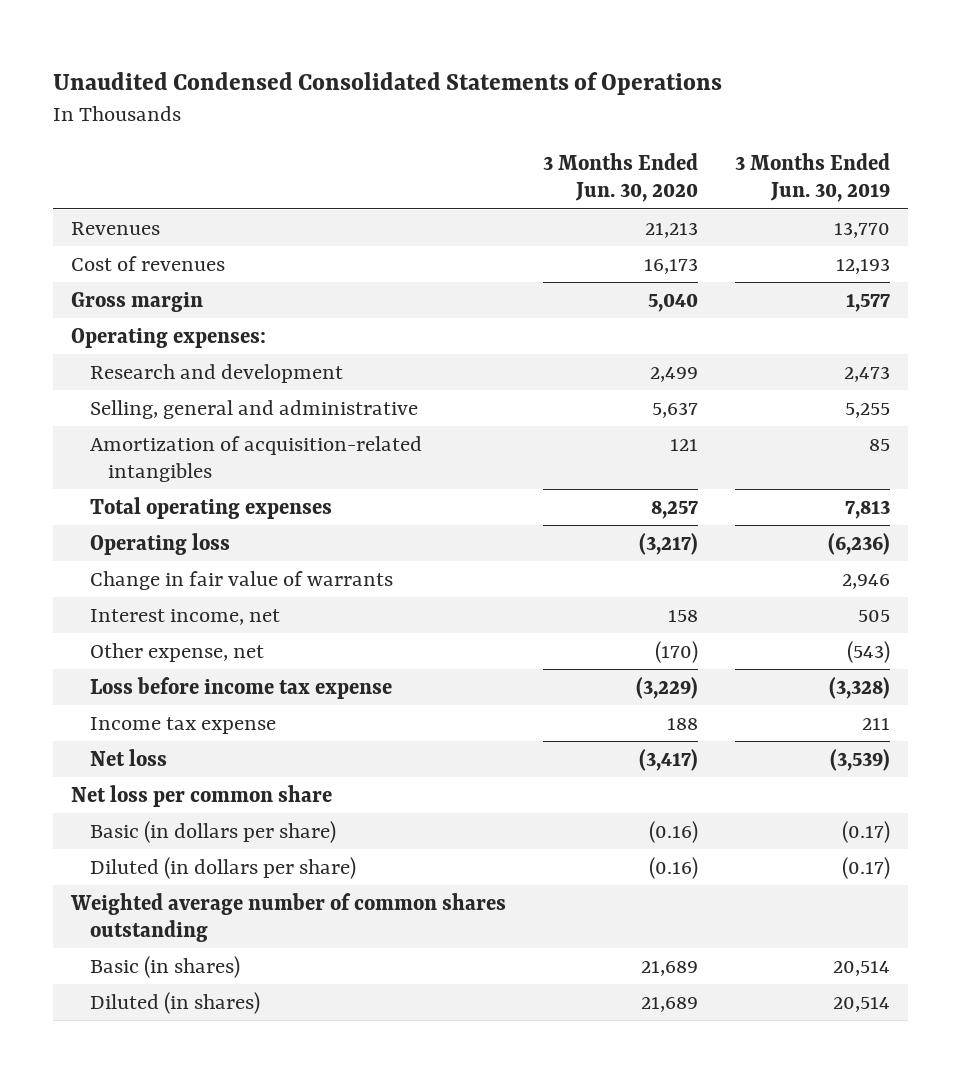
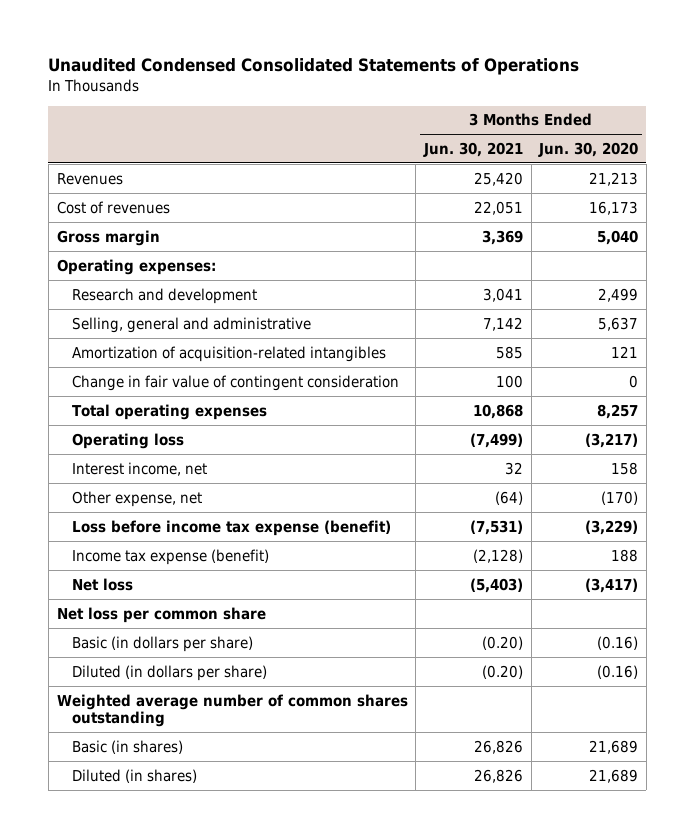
[734,152,890,203] 3 Months Ended Jun. 30, 2019 -> none
none -> [422,141,523,157] Jun. 30, 2021
none -> [72,374,400,391] Change in fair value of contingent consideration
[89,570,393,590] Change in fair value of warrants -> none
[89,676,392,699] Loss before income tax expense -> [72,519,392,536] Loss before income tax expense (benefit)
[89,716,276,734] Income tax expense -> [72,548,270,565] Income tax expense (benefit)

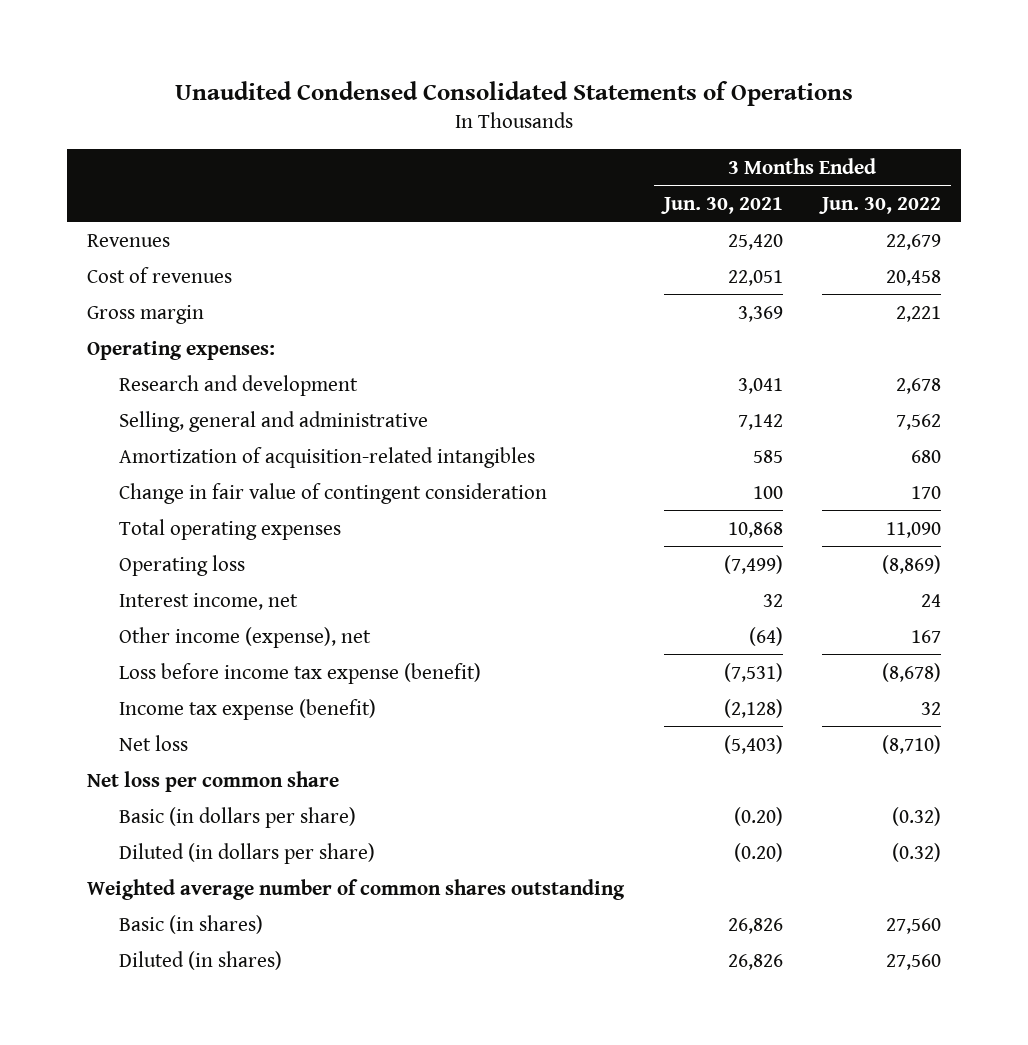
[538,141,639,157] Jun. 30, 2020 -> none
none -> [819,197,942,215] Jun. 30, 2022
[72,490,203,507] Other expense, net -> [119,626,372,648] Other income (expense), net

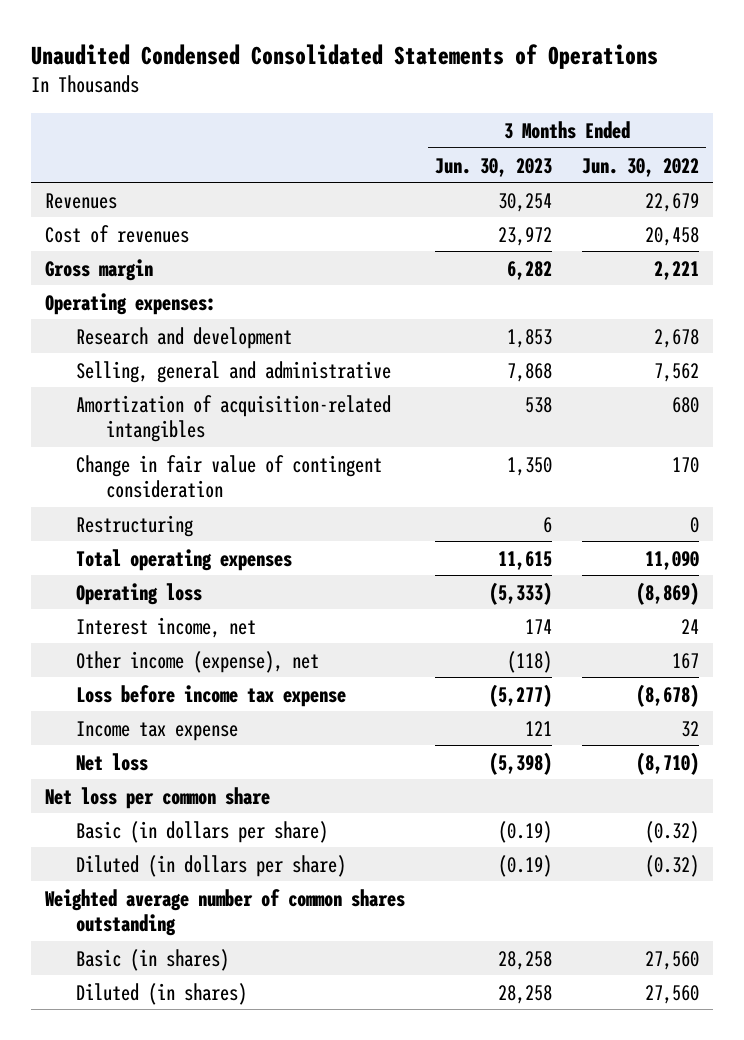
[660,197,783,215] Jun. 30, 2021 -> none
none -> [435,157,553,177] Jun. 30, 2023
none -> [75,514,193,537] Restructuring
[119,662,482,684] Loss before income tax expense (benefit) -> [75,684,346,707] Loss before income tax expense
[119,698,377,720] Income tax expense (benefit) -> [75,720,238,741] Income tax expense

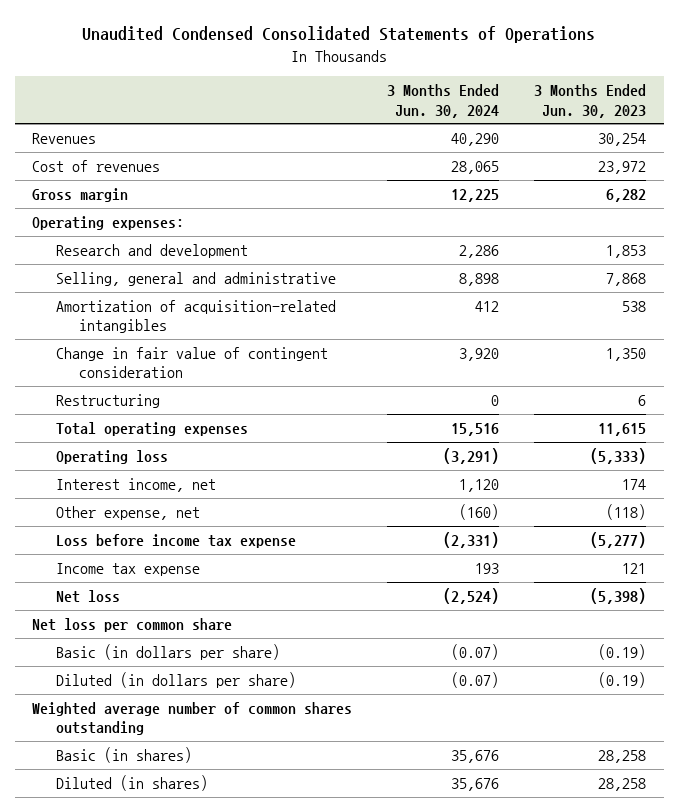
[581,157,699,177] Jun. 30, 2022 -> none
none -> [387,84,500,118] 3 Months Ended Jun. 30, 2024
[75,650,319,673] Other income (expense), net -> [55,506,200,521] Other expense, net

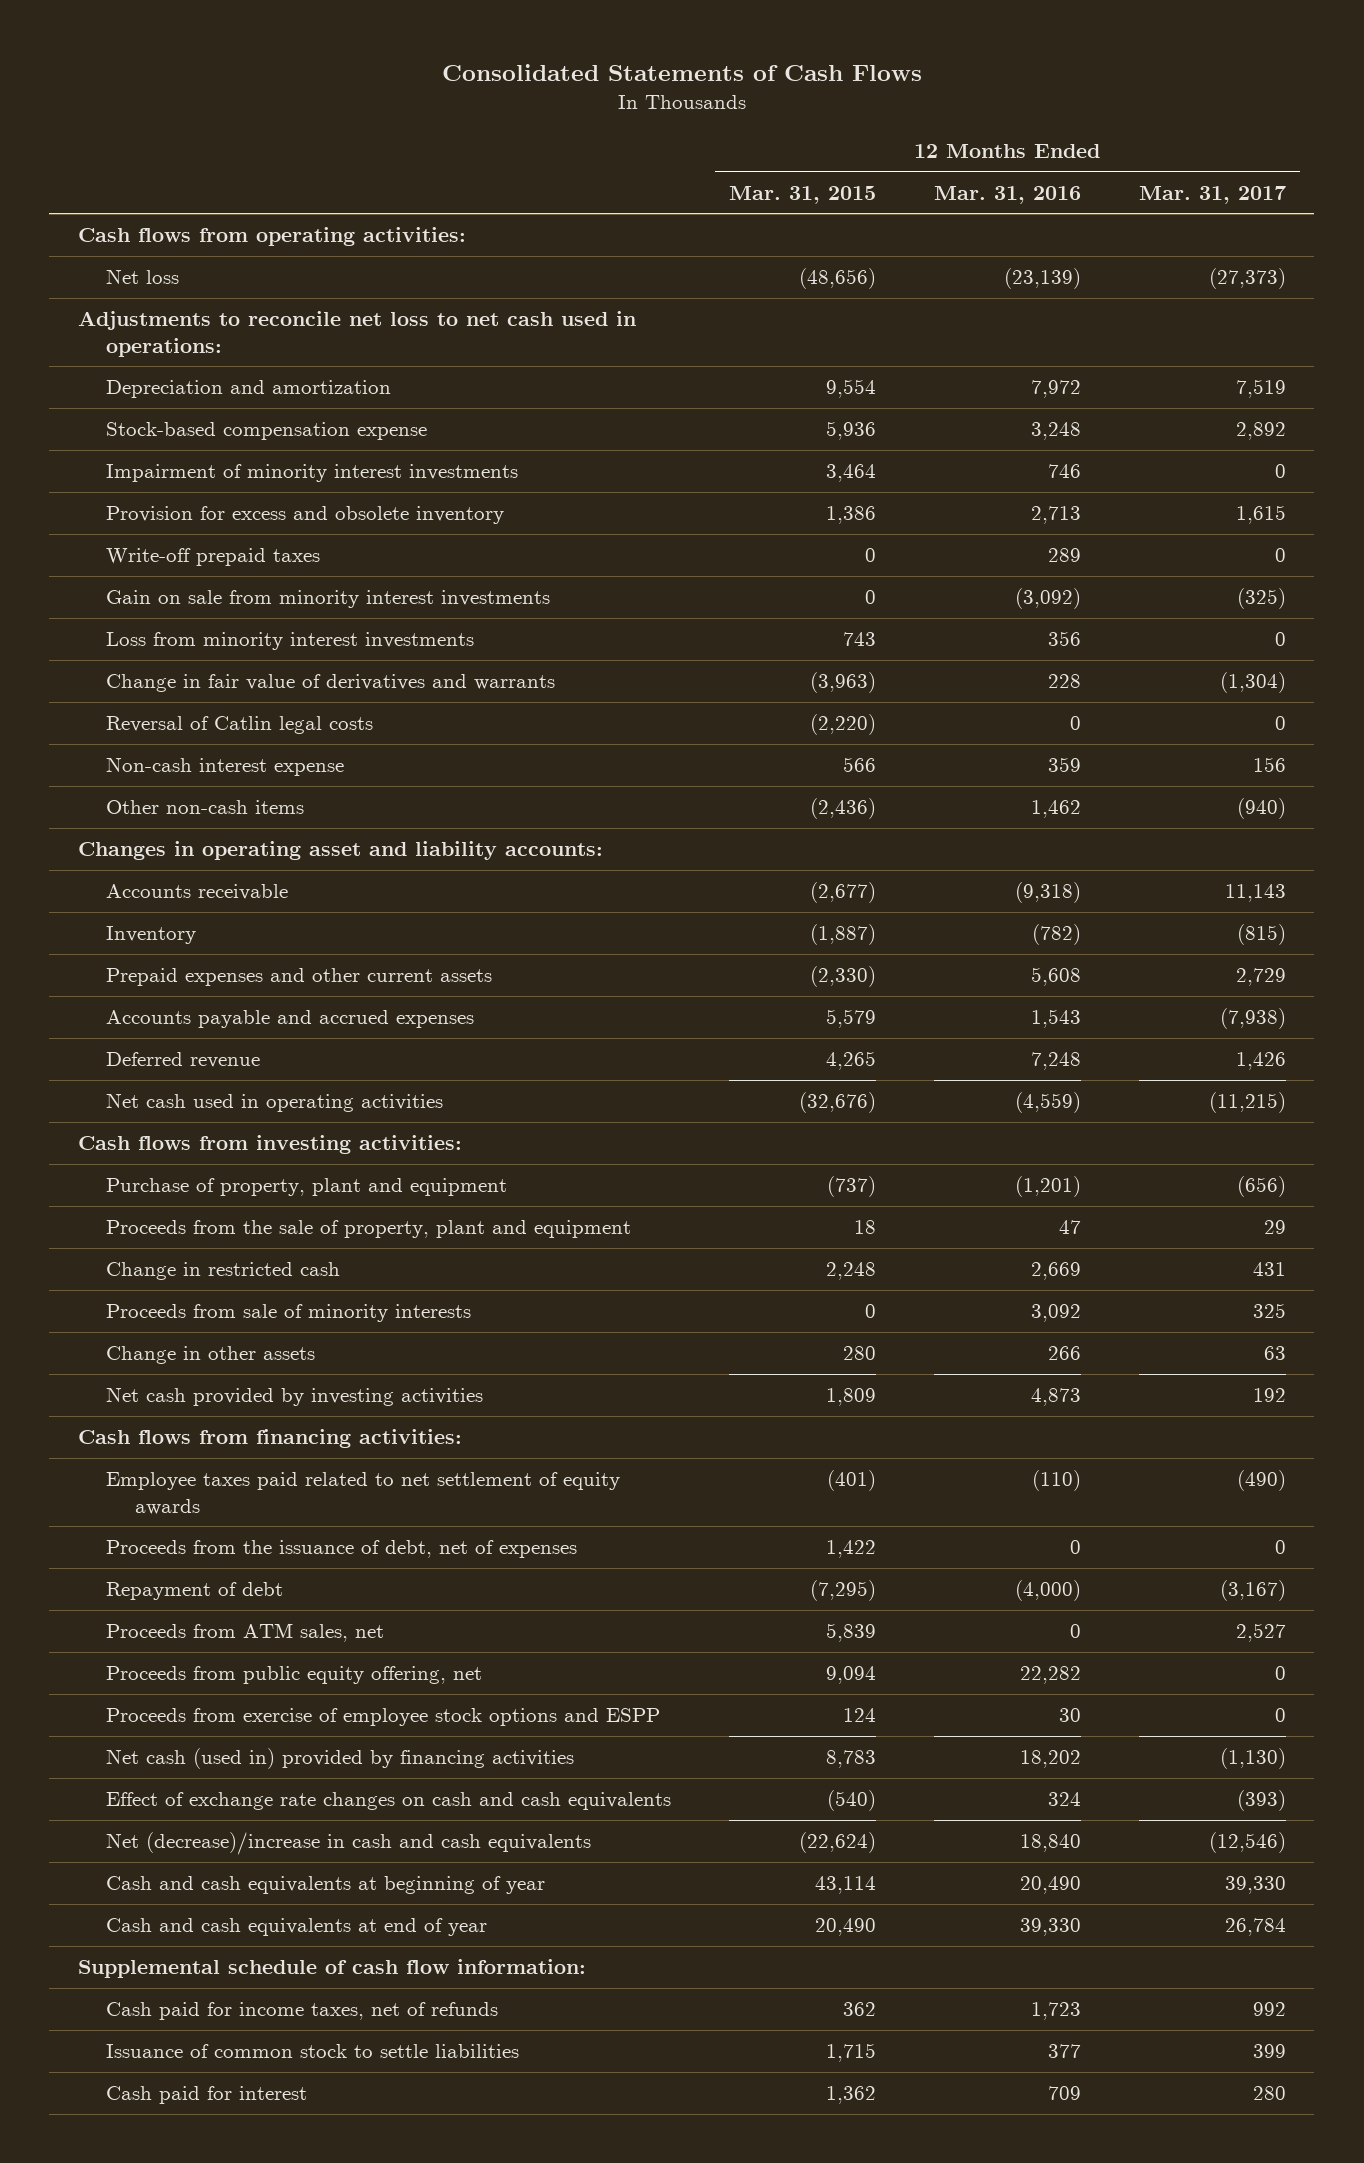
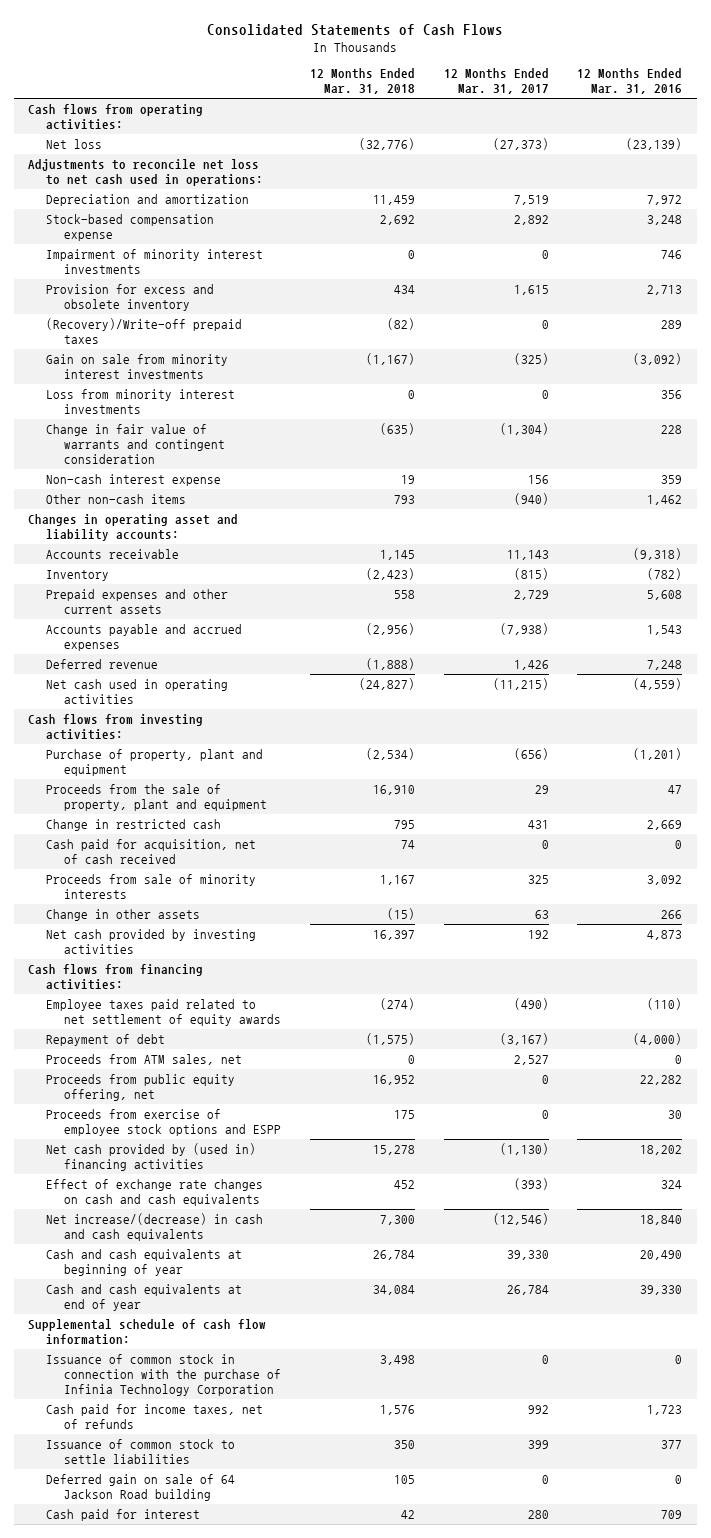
[729,185,877,204] Mar. 31, 2015 -> none
none -> [310,68,416,95] 12 Months Ended Mar. 31, 2018
[106,548,321,567] Write-off prepaid taxes -> [46,317,243,344] (Recovery)/Write-off prepaid taxes
[106,716,374,735] Reversal of Catlin legal costs -> none
[106,674,556,693] Change in fair value of derivatives and warrants -> [46,423,226,464] Change in fair value of warrants and contingent consideration
none -> [46,838,257,864] Cash paid for acquisition, net of cash received
[106,1540,578,1559] Proceeds from the issuance of debt, net of expenses -> none
[106,1748,575,1770] Net cash (used in) provided by financing activities -> [46,1142,257,1171] Net cash provided by (used in) financing activities
[106,1832,592,1856] Net (decrease)/increase in cash and cash equivalents -> [46,1212,264,1241] Net increase/(decrease) in cash and cash equivalents
none -> [46,1353,282,1396] Issuance of common stock in connection with the purchase of Infinia Technology Corporation
none -> [46,1473,236,1501] Deferred gain on sale of 64 Jackson Road building

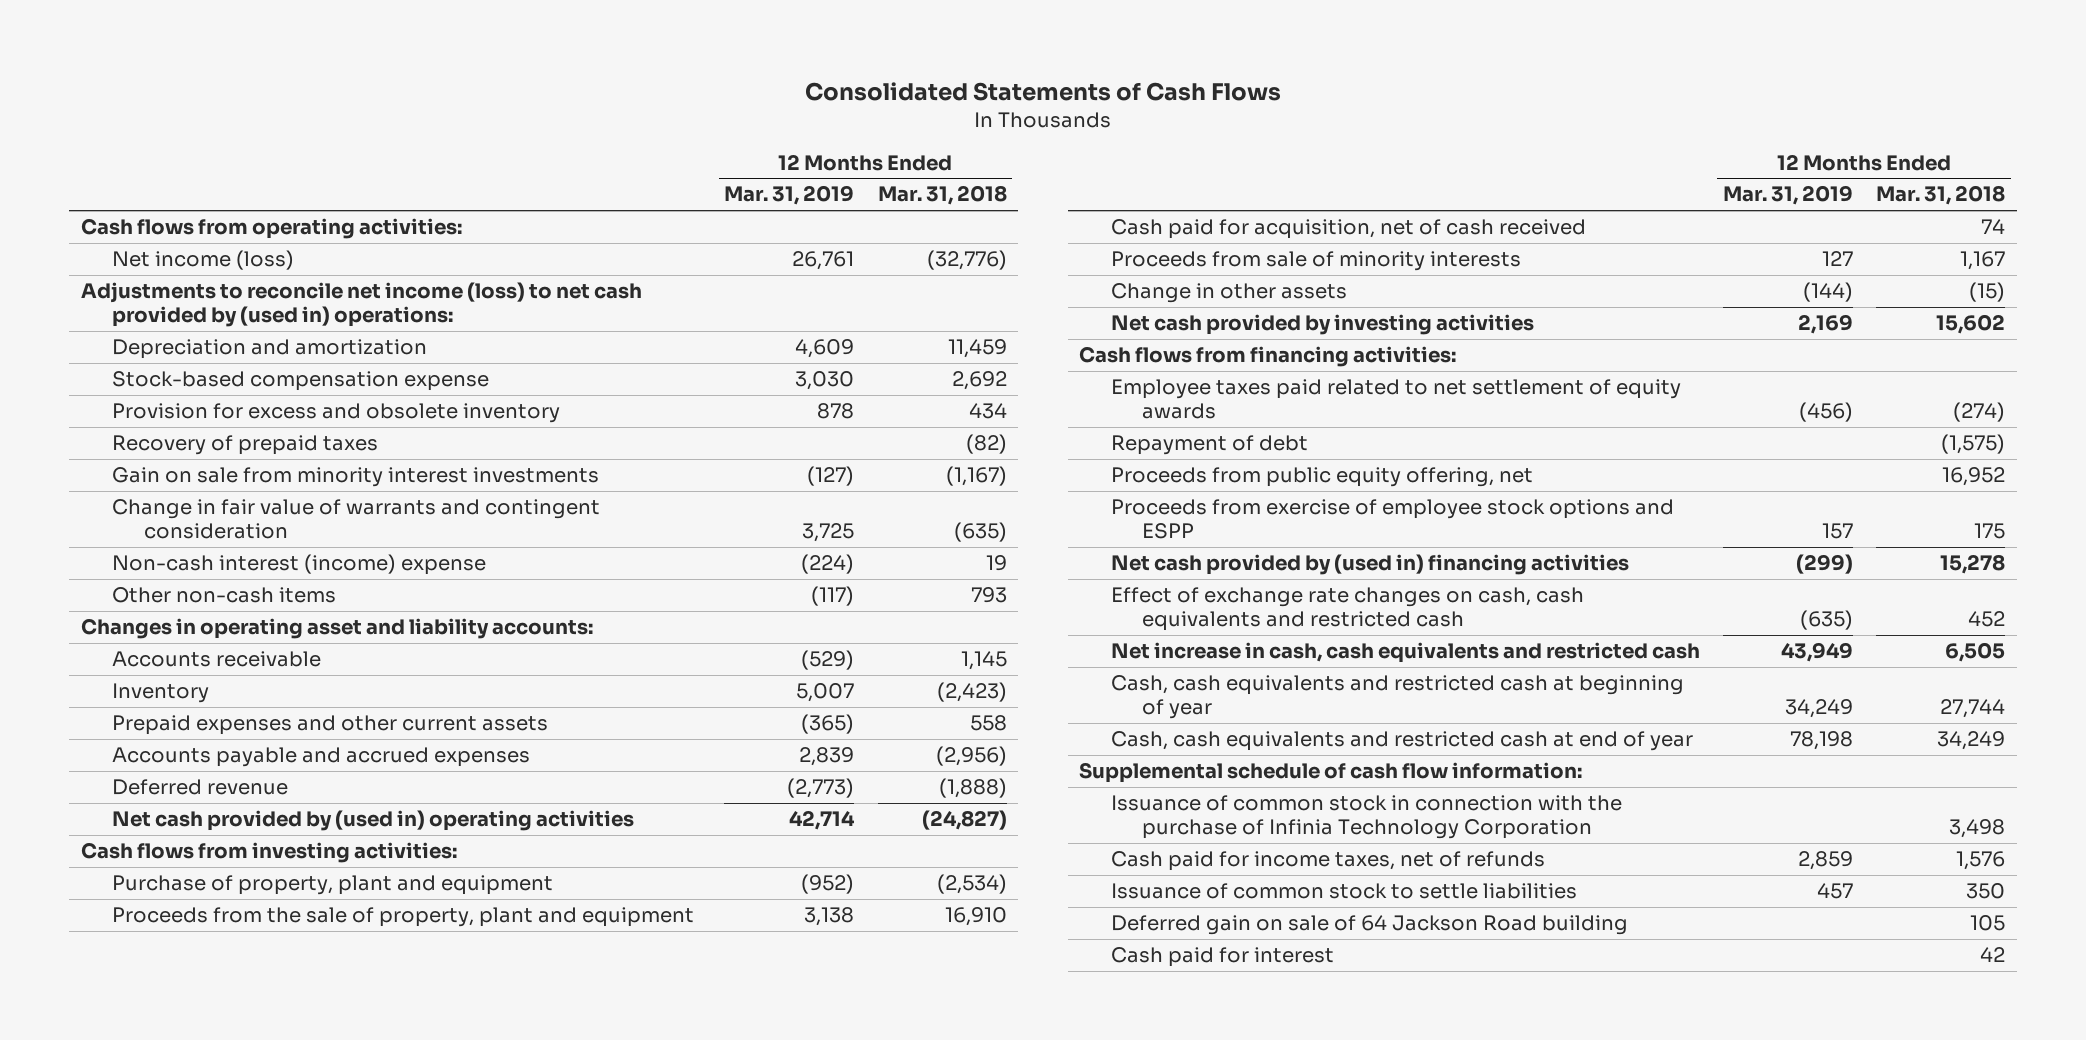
[443,68,549,95] 12 Months Ended Mar. 31, 2017 -> none
[577,68,683,95] 12 Months Ended Mar. 31, 2016 -> none
none -> [724,185,855,206] Mar. 31, 2019
[46,138,103,149] Net loss -> [112,250,295,271] Net income (loss)
[28,158,264,186] Adjustments to reconcile net loss to net cash used in operations: -> [80,282,642,327] Adjustments to reconcile net income (loss) to net cash provided by (used in) operations:
[46,248,264,274] Impairment of minority interest investments -> none
[46,317,243,344] (Recovery)/Write-off prepaid taxes -> [112,435,379,456] Recovery of prepaid taxes
[46,388,236,414] Loss from minority interest investments -> none
[46,473,222,486] Non-cash interest expense -> [112,554,487,576] Non-cash interest (income) expense
[46,678,229,704] Net cash used in operating activities -> [112,810,635,832] Net cash provided by (used in) operating activities
[46,818,222,831] Change in restricted cash -> none
[373,929,416,940] 16,397 -> [1936,314,2006,335] 15,602
[46,1053,243,1065] Proceeds from ATM sales, net -> none
[46,1178,264,1206] Effect of exchange rate changes on cash and cash equivalents -> [1110,587,1584,631] Effect of exchange rate changes on cash, cash equivalents and restricted cash
[46,1212,264,1241] Net increase/(decrease) in cash and cash equivalents -> [1110,642,1700,664] Net increase in cash, cash equivalents and restricted cash
[380,1214,416,1225] 7,300 -> [1945,642,2006,663] 6,505
[46,1248,243,1276] Cash and cash equivalents at beginning of year -> [1110,675,1684,719] Cash, cash equivalents and restricted cash at beginning of year
[373,1249,416,1260] 26,784 -> [1940,698,2006,718] 27,744
[46,1283,243,1311] Cash and cash equivalents at end of year -> [1110,731,1693,752] Cash, cash equivalents and restricted cash at end of year
[373,1284,416,1295] 34,084 -> [1937,731,2006,751] 34,249

